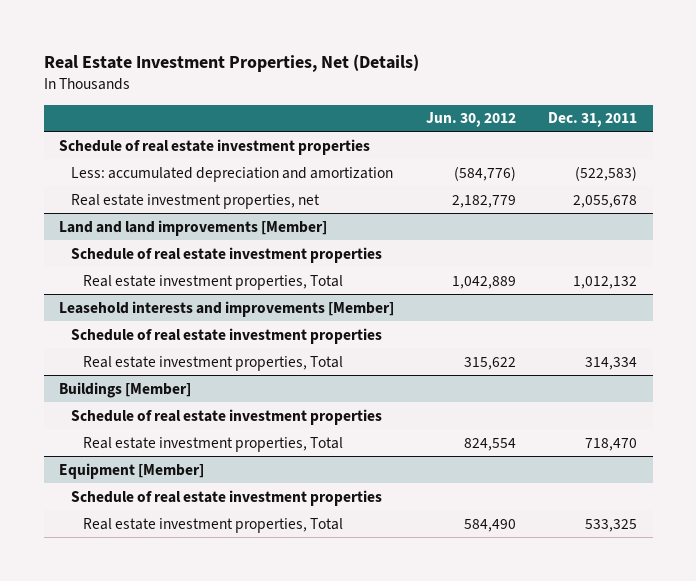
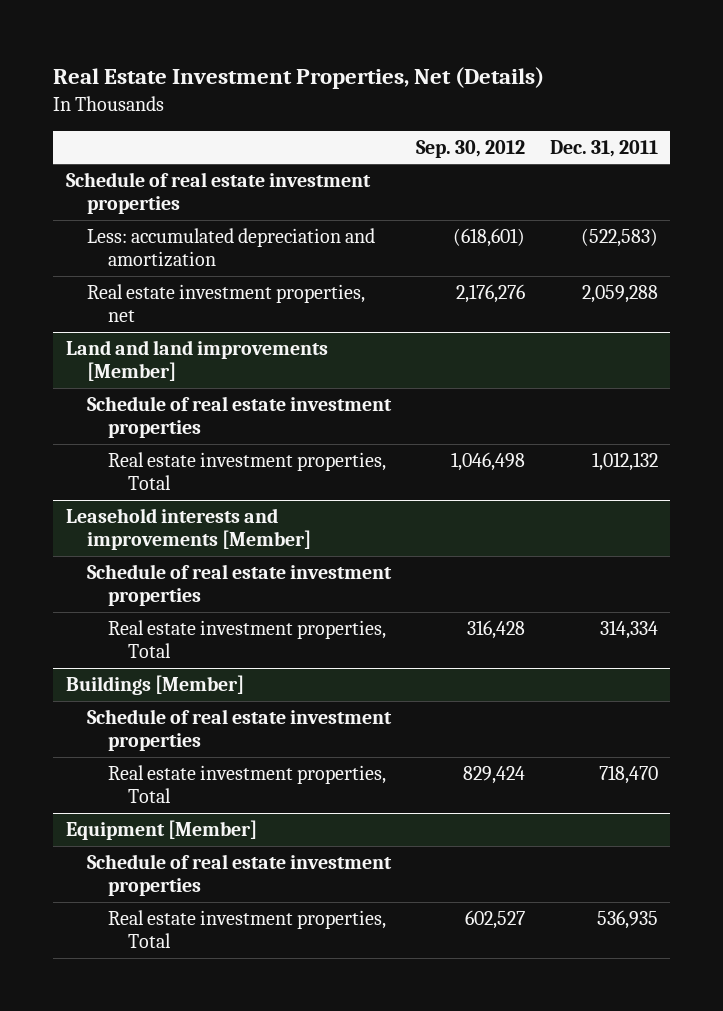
[426,112,517,128] Jun. 30, 2012 -> none
none -> [415,139,525,158] Sep. 30, 2012
[572,194,637,208] 2,055,678 -> [581,285,658,304] 2,059,288
[584,518,637,532] 533,325 -> [596,910,658,930] 536,935

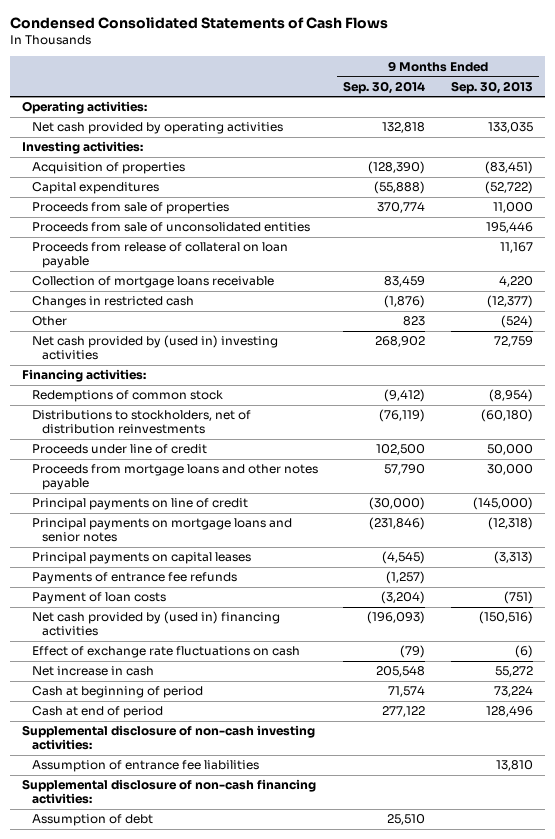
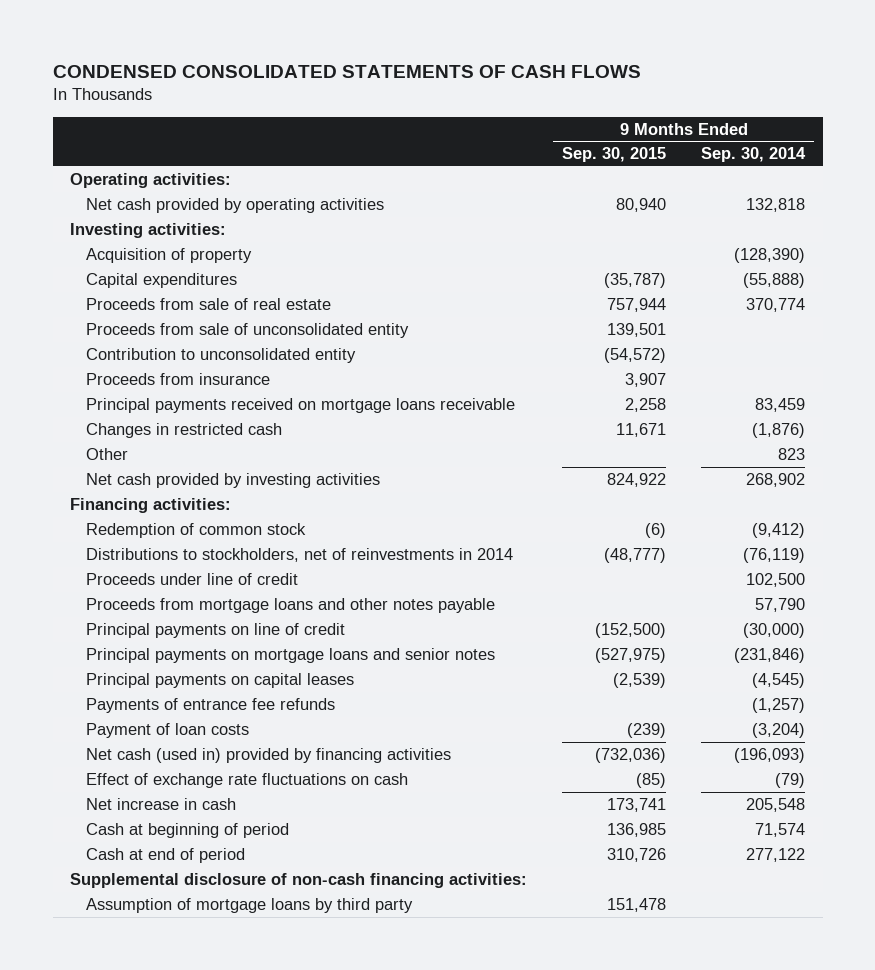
[9,17,388,30] Condensed Consolidated Statements of Cash Flows -> [52,65,641,79] CONDENSED CONSOLIDATED STATEMENTS OF CASH FLOWS
[450,80,533,94] Sep. 30, 2013 -> none
none -> [562,147,667,163] Sep. 30, 2015
[31,162,185,175] Acquisition of properties -> [86,247,253,263] Acquisition of property
[31,242,288,269] Proceeds from release of collateral on loan payable -> none
[31,202,229,215] Proceeds from sale of properties -> [86,297,332,310] Proceeds from sale of real estate
[31,222,310,233] Proceeds from sale of unconsolidated entities -> [86,322,410,338] Proceeds from sale of unconsolidated entity
none -> [86,347,357,363] Contribution to unconsolidated entity
none -> [86,372,271,385] Proceeds from insurance
[31,276,274,289] Collection of mortgage loans receivable -> [86,397,516,413] Principal payments received on mortgage loans receivable
[31,335,278,361] Net cash provided by (used in) investing activities -> [86,472,381,488] Net cash provided by investing activities
[31,390,223,403] Redemptions of common stock -> [86,522,307,538] Redemption of common stock
[31,410,251,435] Distributions to stockholders, net of distribution reinvestments -> [86,547,514,562] Distributions to stockholders, net of reinvestments in 2014
[31,611,280,637] Net cash provided by (used in) financing activities -> [86,747,452,763] Net cash (used in) provided by financing activities
[22,725,316,751] Supplemental disclosure of non-cash investing activities: -> none
[31,760,259,773] Assumption of entrance fee liabilities -> none
[31,814,153,827] Assumption of debt -> none
none -> [86,897,414,913] Assumption of mortgage loans by third party

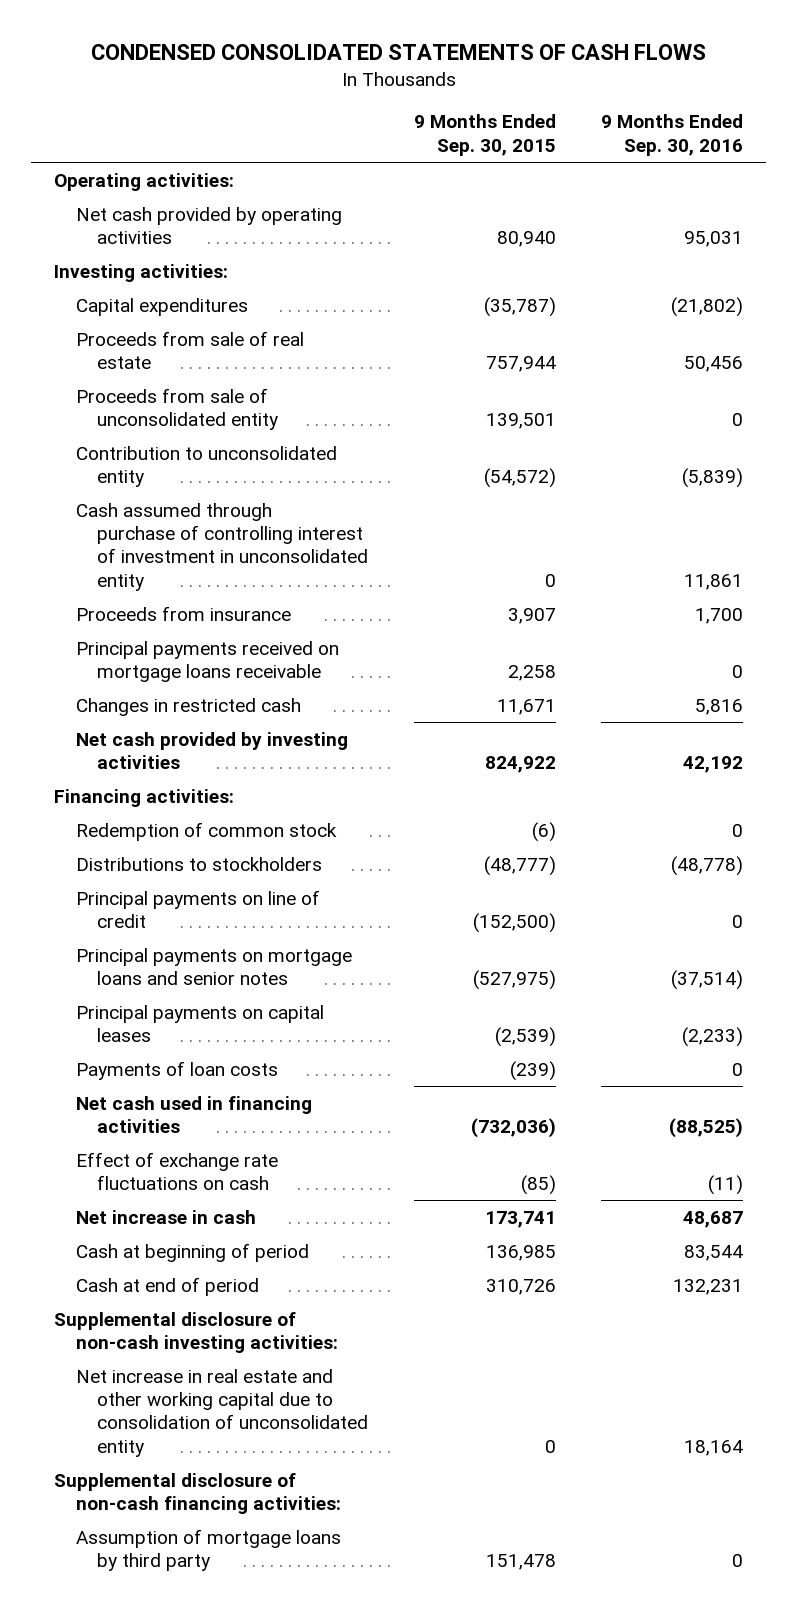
[701,147,807,163] Sep. 30, 2014 -> none
none -> [601,114,744,156] 9 Months Ended Sep. 30, 2016
[86,247,253,263] Acquisition of property -> none
none -> [75,502,369,591] Cash assumed through purchase of controlling interest of investment in unconsolidated entity
[86,447,129,460] Other -> none
[86,572,299,585] Proceeds under line of credit -> none
[86,597,496,613] Proceeds from mortgage loans and other notes payable -> none
[86,547,514,562] Distributions to stockholders, net of reinvestments in 2014 -> [75,856,322,871] Distributions to stockholders
[86,697,336,713] Payments of entrance fee refunds -> none
[86,722,250,738] Payment of loan costs -> [75,1060,278,1080] Payments of loan costs
[86,747,452,763] Net cash (used in) provided by financing activities -> [75,1095,312,1134] Net cash used in financing activities
none -> [53,1311,338,1354] Supplemental disclosure of non-cash investing activities:
none -> [75,1368,369,1457] Net increase in real estate and other working capital due to consolidation of unconsolidated entity

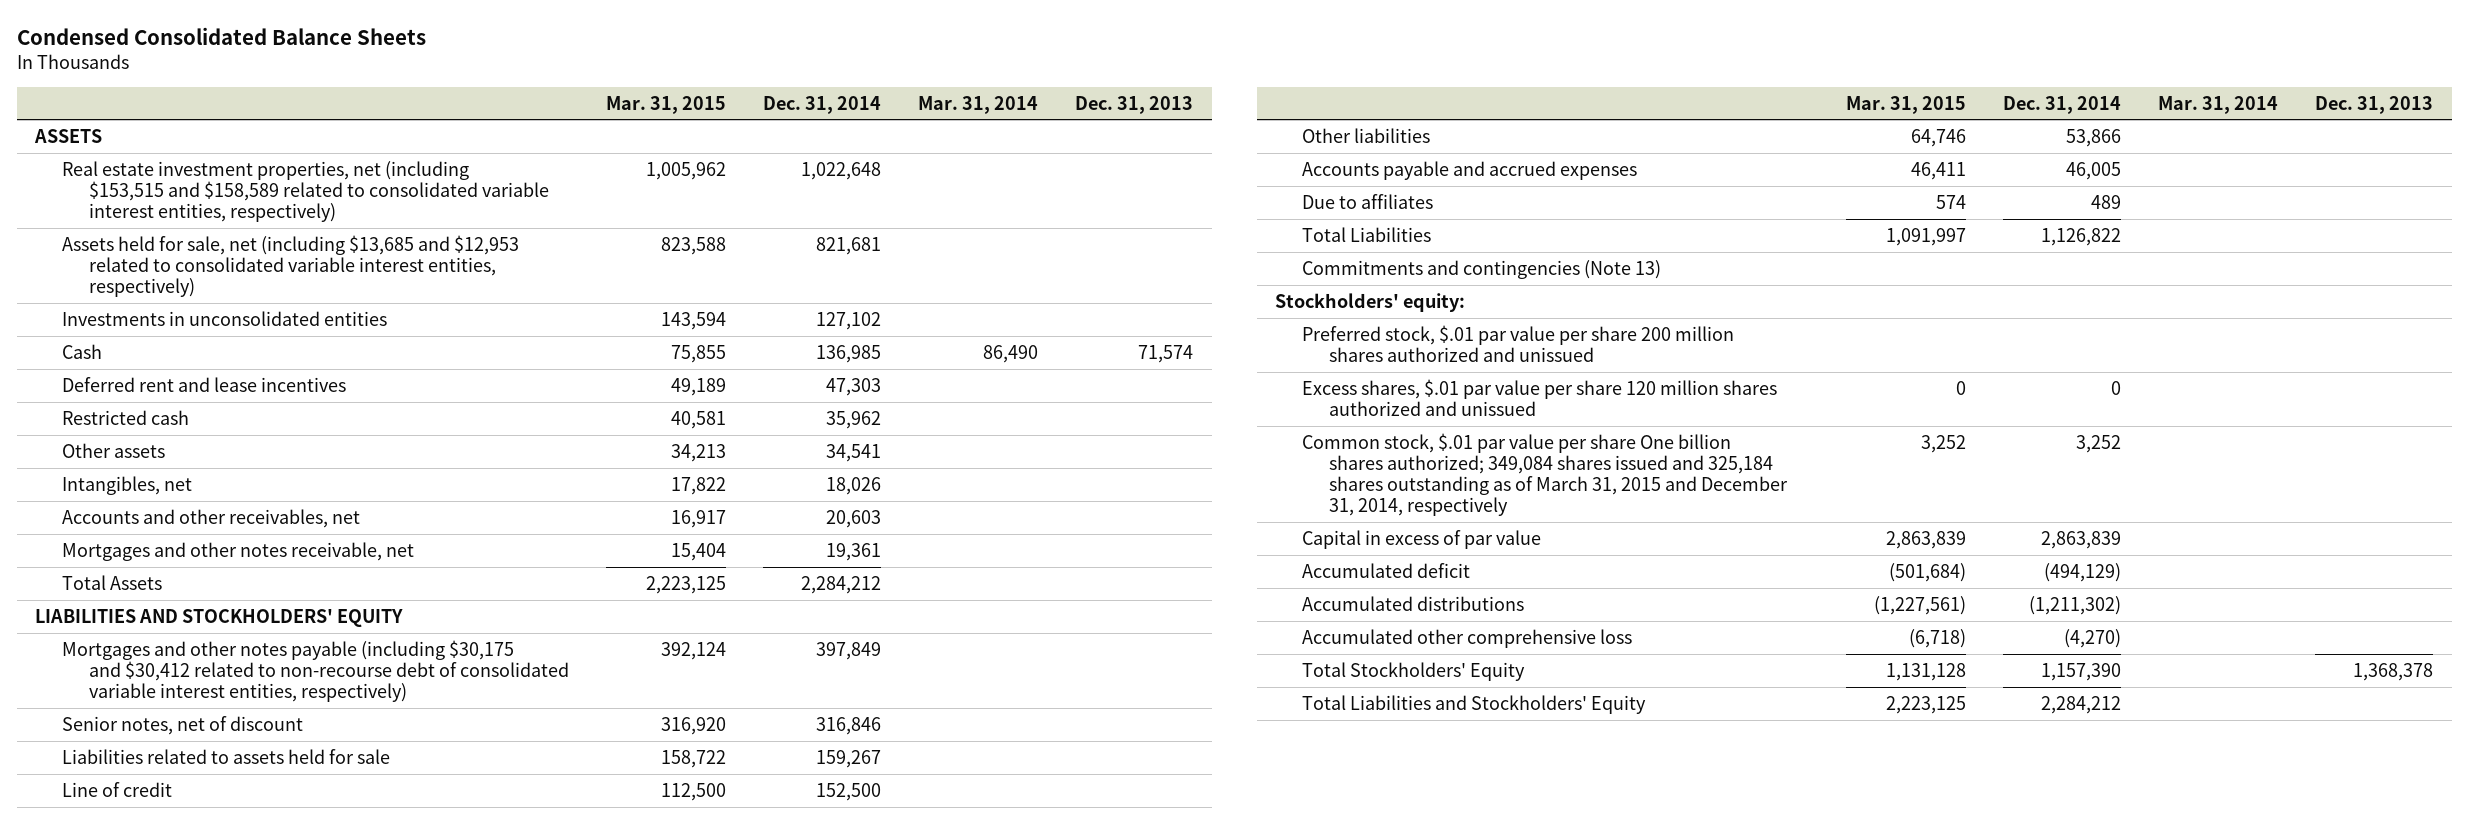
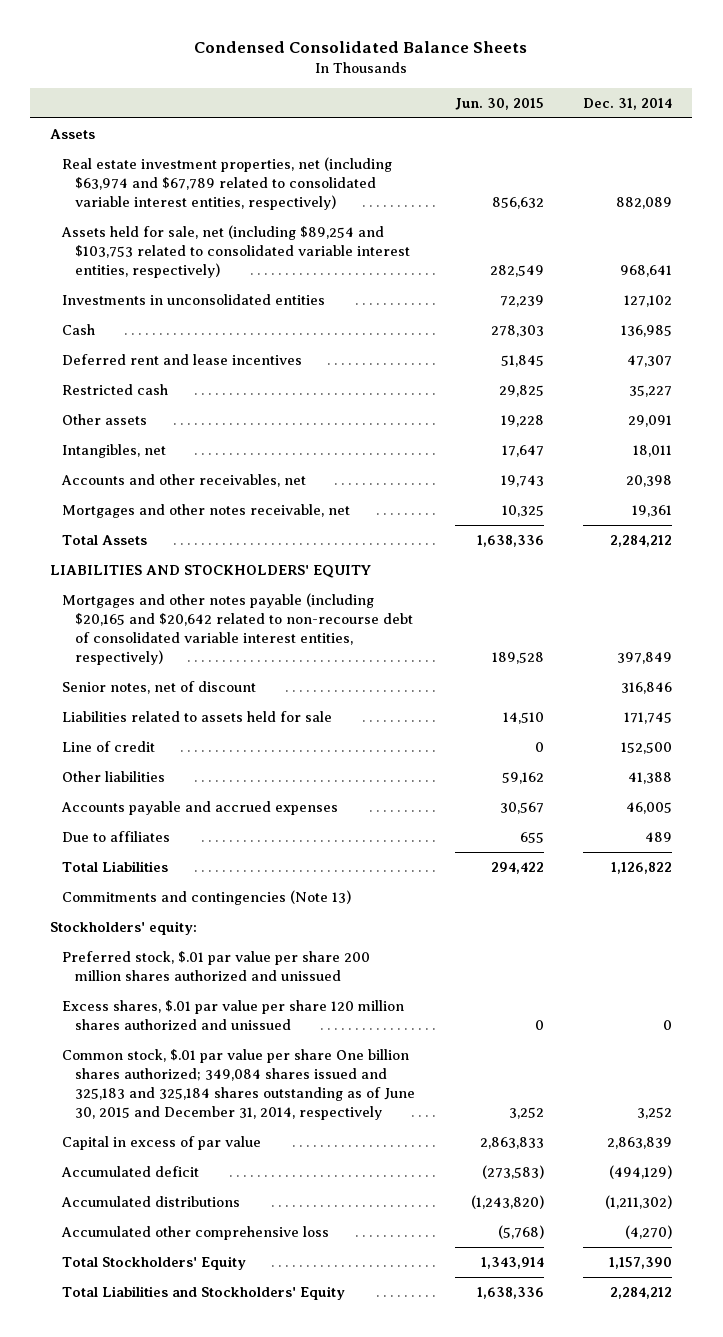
[606,95,727,114] Mar. 31, 2015 -> none
[918,95,1039,114] Mar. 31, 2014 -> none
[1075,95,1194,114] Dec. 31, 2013 -> none
none -> [454,97,544,110] Jun. 30, 2015
[34,128,103,143] ASSETS -> [50,129,96,140] Assets
[62,160,550,223] Real estate investment properties, net (including $153,515 and $158,589 related to consolidated variable interest entities, respectively) -> [62,157,393,211] Real estate investment properties, net (including $63,974 and $67,789 related to consolidated variable interest entities, respectively)
[801,161,882,180] 1,022,648 -> [616,197,673,210] 882,089
[62,234,520,298] Assets held for sale, net (including $13,685 and $12,953 related to consolidated variable interest entities, respectively) -> [61,225,410,279] Assets held for sale, net (including $89,254 and $103,753 related to consolidated variable interest entities, respectively)
[816,236,882,255] 821,681 -> [620,265,673,278] 968,641
[826,377,882,396] 47,303 -> [627,355,673,368] 47,307
[826,410,882,429] 35,962 -> [629,385,673,398] 35,227
[826,443,882,462] 34,541 -> [628,415,673,428] 29,091
[826,476,882,495] 18,026 -> [633,445,673,458] 18,011
[826,509,882,528] 20,603 -> [626,475,673,488] 20,398
[62,639,570,703] Mortgages and other notes payable (including $30,175 and $30,412 related to non-recourse debt of consolidated variable interest entities, respectively) -> [62,593,413,666] Mortgages and other notes payable (including $20,165 and $20,642 related to non-recourse debt of consolidated variable interest entities, respectively)
[816,749,882,768] 159,267 -> [624,712,673,725] 171,745
[2066,128,2122,147] 53,866 -> [628,772,673,785] 41,388
[1302,432,1789,517] Common stock, $.01 par value per share One billion shares authorized; 349,084 shares issued and 325,184 shares outstanding as of March 31, 2015 and December 31, 2014, respectively -> [62,1049,415,1121] Common stock, $.01 par value per share One billion shares authorized; 349,084 shares issued and 325,183 and 325,184 shares outstanding as of June 30, 2015 and December 31, 2014, respectively

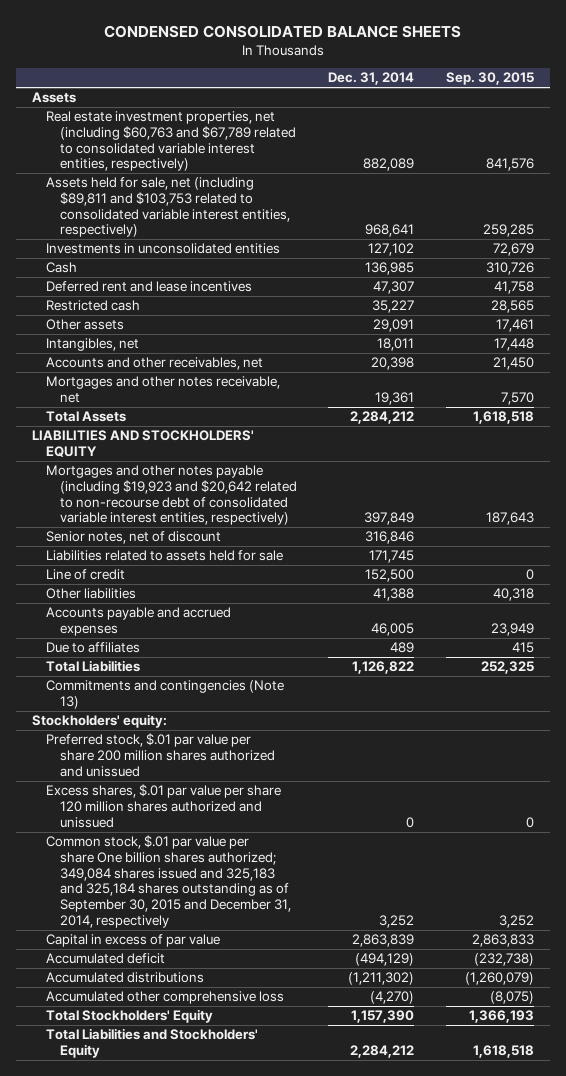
[194,41,528,54] Condensed Consolidated Balance Sheets -> [103,24,461,38] CONDENSED CONSOLIDATED BALANCE SHEETS
[454,97,544,110] Jun. 30, 2015 -> none
none -> [445,72,534,86] Sep. 30, 2015
[62,157,393,211] Real estate investment properties, net (including $63,974 and $67,789 related to consolidated variable interest entities, respectively) -> [45,111,296,172] Real estate investment properties, net (including $60,763 and $67,789 related to consolidated variable interest entities, respectively)
[61,225,410,279] Assets held for sale, net (including $89,254 and $103,753 related to consolidated variable interest entities, respectively) -> [45,177,290,238] Assets held for sale, net (including $89,811 and $103,753 related to consolidated variable interest entities, respectively)
[62,593,413,666] Mortgages and other notes payable (including $20,165 and $20,642 related to non-recourse debt of consolidated variable interest entities, respectively) -> [45,465,297,526] Mortgages and other notes payable (including $19,923 and $20,642 related to non-recourse debt of consolidated variable interest entities, respectively)
[62,1049,415,1121] Common stock, $.01 par value per share One billion shares authorized; 349,084 shares issued and 325,183 and 325,184 shares outstanding as of June 30, 2015 and December 31, 2014, respectively -> [45,835,291,928] Common stock, $.01 par value per share One billion shares authorized; 349,084 shares issued and 325,183 and 325,184 shares outstanding as of September 30, 2015 and December 31, 2014, respectively

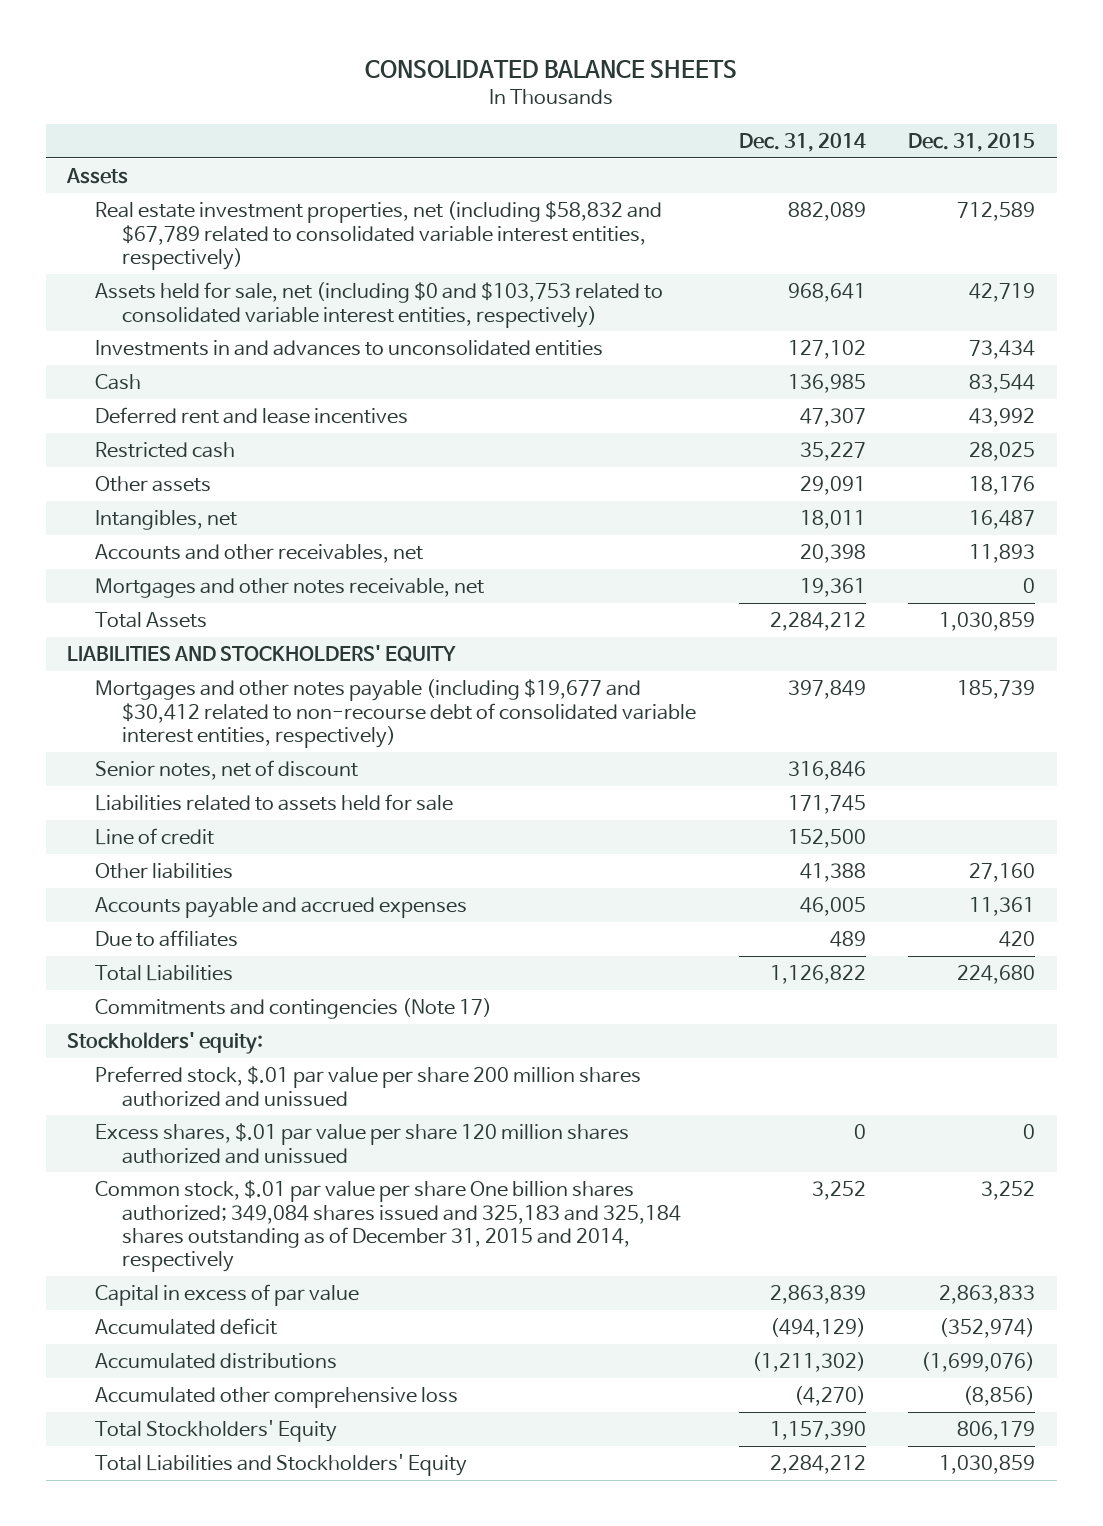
[103,24,461,38] CONDENSED CONSOLIDATED BALANCE SHEETS -> [365,59,738,78] CONSOLIDATED BALANCE SHEETS
[445,72,534,86] Sep. 30, 2015 -> none
none -> [908,133,1036,153] Dec. 31, 2015
[45,111,296,172] Real estate investment properties, net (including $60,763 and $67,789 related to consolidated variable interest entities, respectively) -> [94,201,662,270] Real estate investment properties, net (including $58,832 and $67,789 related to consolidated variable interest entities, respectively)
[45,177,290,238] Assets held for sale, net (including $89,811 and $103,753 related to consolidated variable interest entities, respectively) -> [94,282,663,328] Assets held for sale, net (including $0 and $103,753 related to consolidated variable interest entities, respectively)
[45,243,280,255] Investments in unconsolidated entities -> [94,340,603,357] Investments in and advances to unconsolidated entities
[45,465,297,526] Mortgages and other notes payable (including $19,923 and $20,642 related to non-recourse debt of consolidated variable interest entities, respectively) -> [94,679,696,748] Mortgages and other notes payable (including $19,677 and $30,412 related to non-recourse debt of consolidated variable interest entities, respectively)
[45,680,284,709] Commitments and contingencies (Note 13) -> [94,998,492,1020] Commitments and contingencies (Note 17)
[45,835,291,928] Common stock, $.01 par value per share One billion shares authorized; 349,084 shares issued and 325,183 and 325,184 shares outstanding as of September 30, 2015 and December 31, 2014, respectively -> [94,1180,681,1273] Common stock, $.01 par value per share One billion shares authorized; 349,084 shares issued and 325,183 and 325,184 shares outstanding as of December 31, 2015 and 2014, respectively

